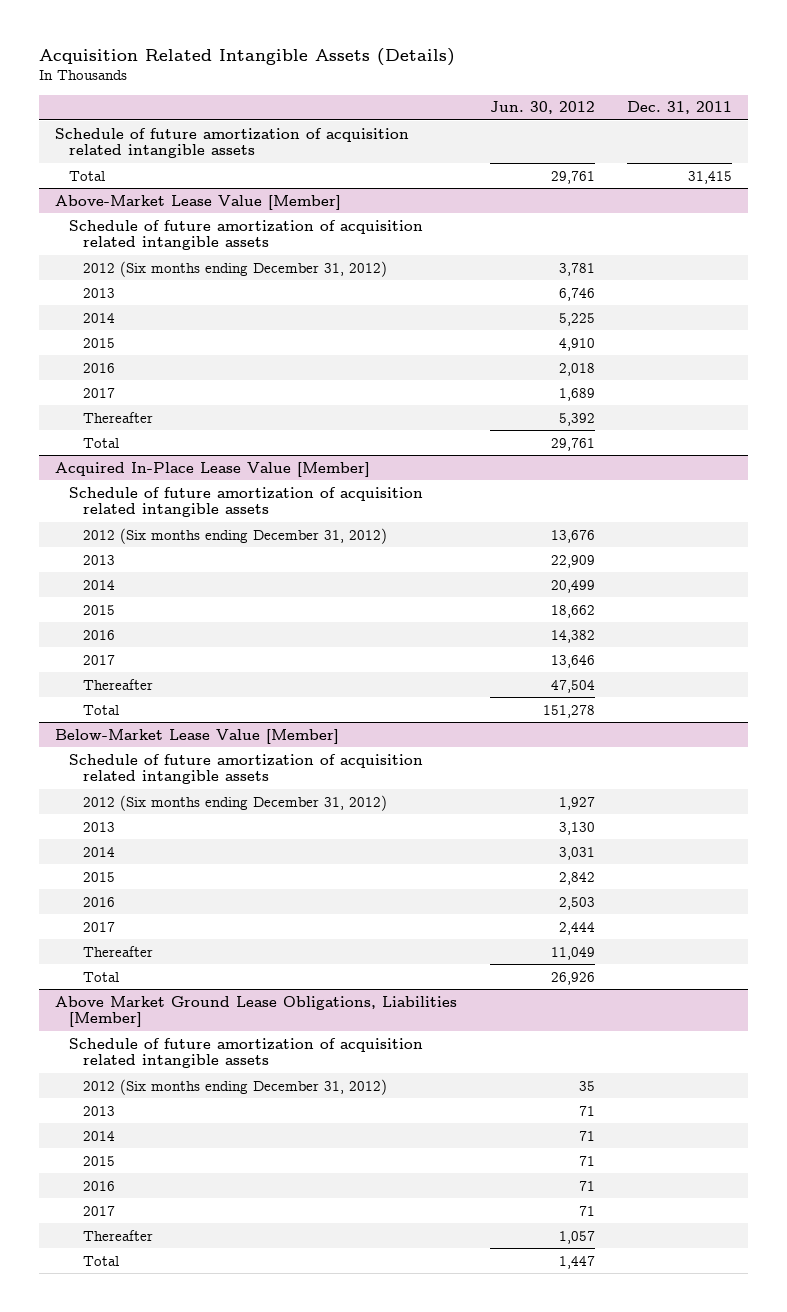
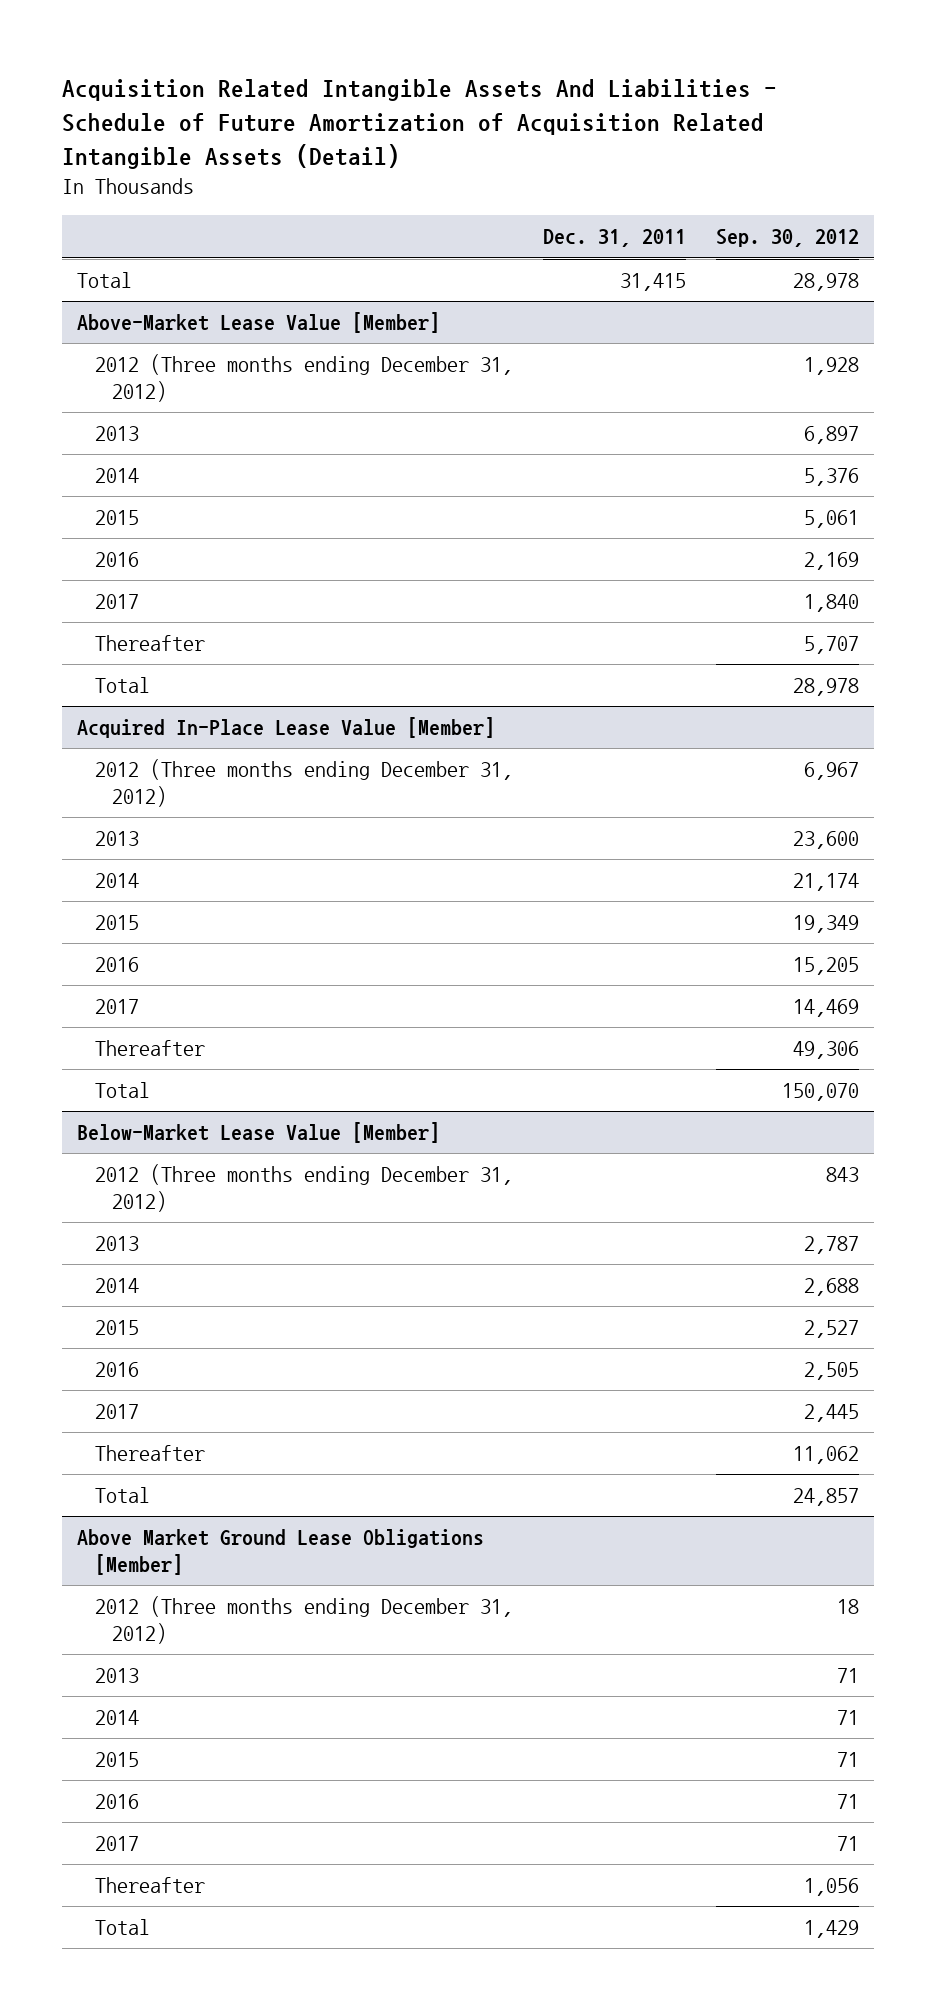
[38,48,455,67] Acquisition Related Intangible Assets (Details) -> [61,78,777,169] Acquisition Related Intangible Assets And Liabilities - Schedule of Future Amortization of Acquisition Related Intangible Assets (Detail)
[489,101,595,115] Jun. 30, 2012 -> none
none -> [715,229,859,248] Sep. 30, 2012
[55,127,410,159] Schedule of future amortization of acquisition related intangible assets -> none
[69,219,424,251] Schedule of future amortization of acquisition related intangible assets -> none
[83,260,388,277] 2012 (Six months ending December 31, 2012) -> [94,354,513,402] 2012 (Three months ending December 31, 2012)
[69,486,424,518] Schedule of future amortization of acquisition related intangible assets -> none
[83,527,388,544] 2012 (Six months ending December 31, 2012) -> [94,759,513,807] 2012 (Three months ending December 31, 2012)
[69,753,424,785] Schedule of future amortization of acquisition related intangible assets -> none
[83,794,388,811] 2012 (Six months ending December 31, 2012) -> [94,1164,513,1212] 2012 (Three months ending December 31, 2012)
[69,1037,424,1069] Schedule of future amortization of acquisition related intangible assets -> none
[55,995,458,1028] Above Market Ground Lease Obligations, Liabilities [Member] -> [76,1529,484,1575] Above Market Ground Lease Obligations [Member]
[83,1078,388,1095] 2012 (Six months ending December 31, 2012) -> [94,1596,513,1644] 2012 (Three months ending December 31, 2012)

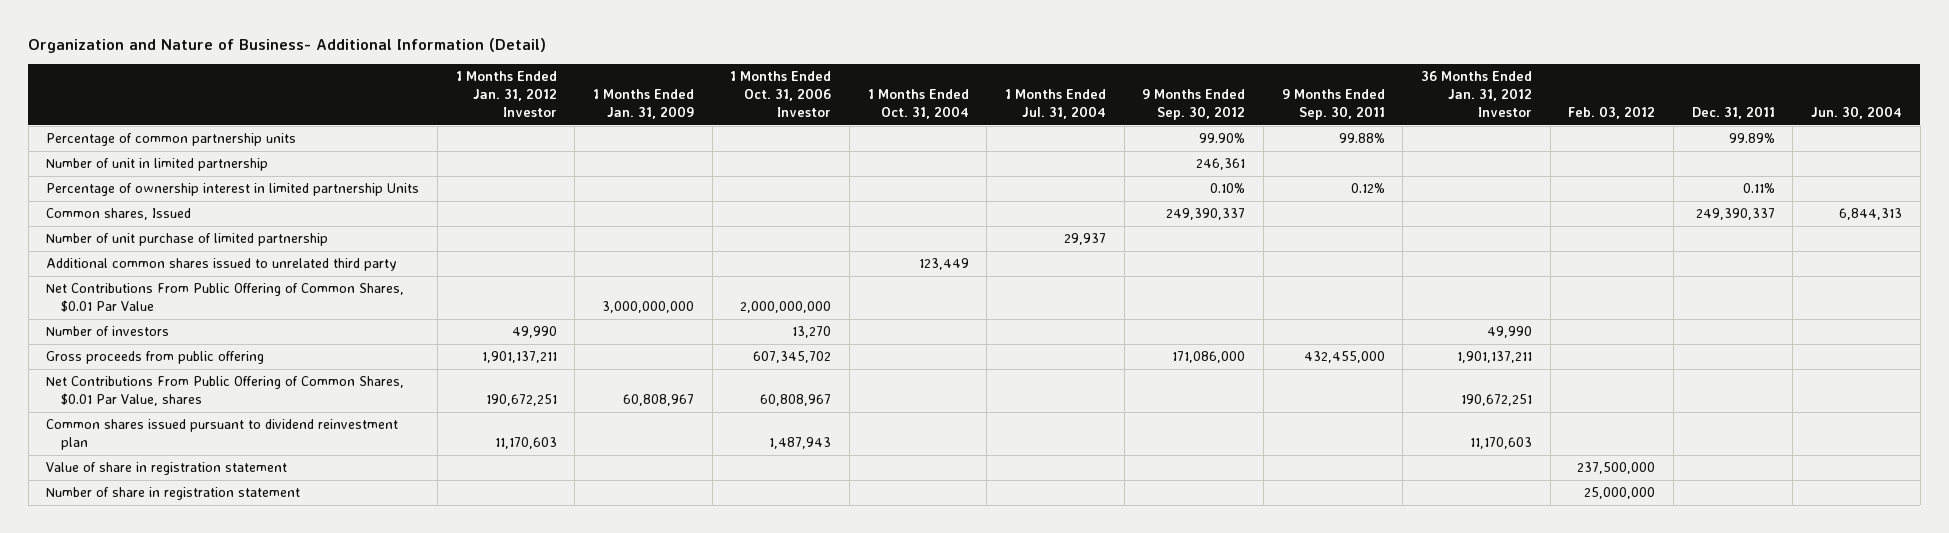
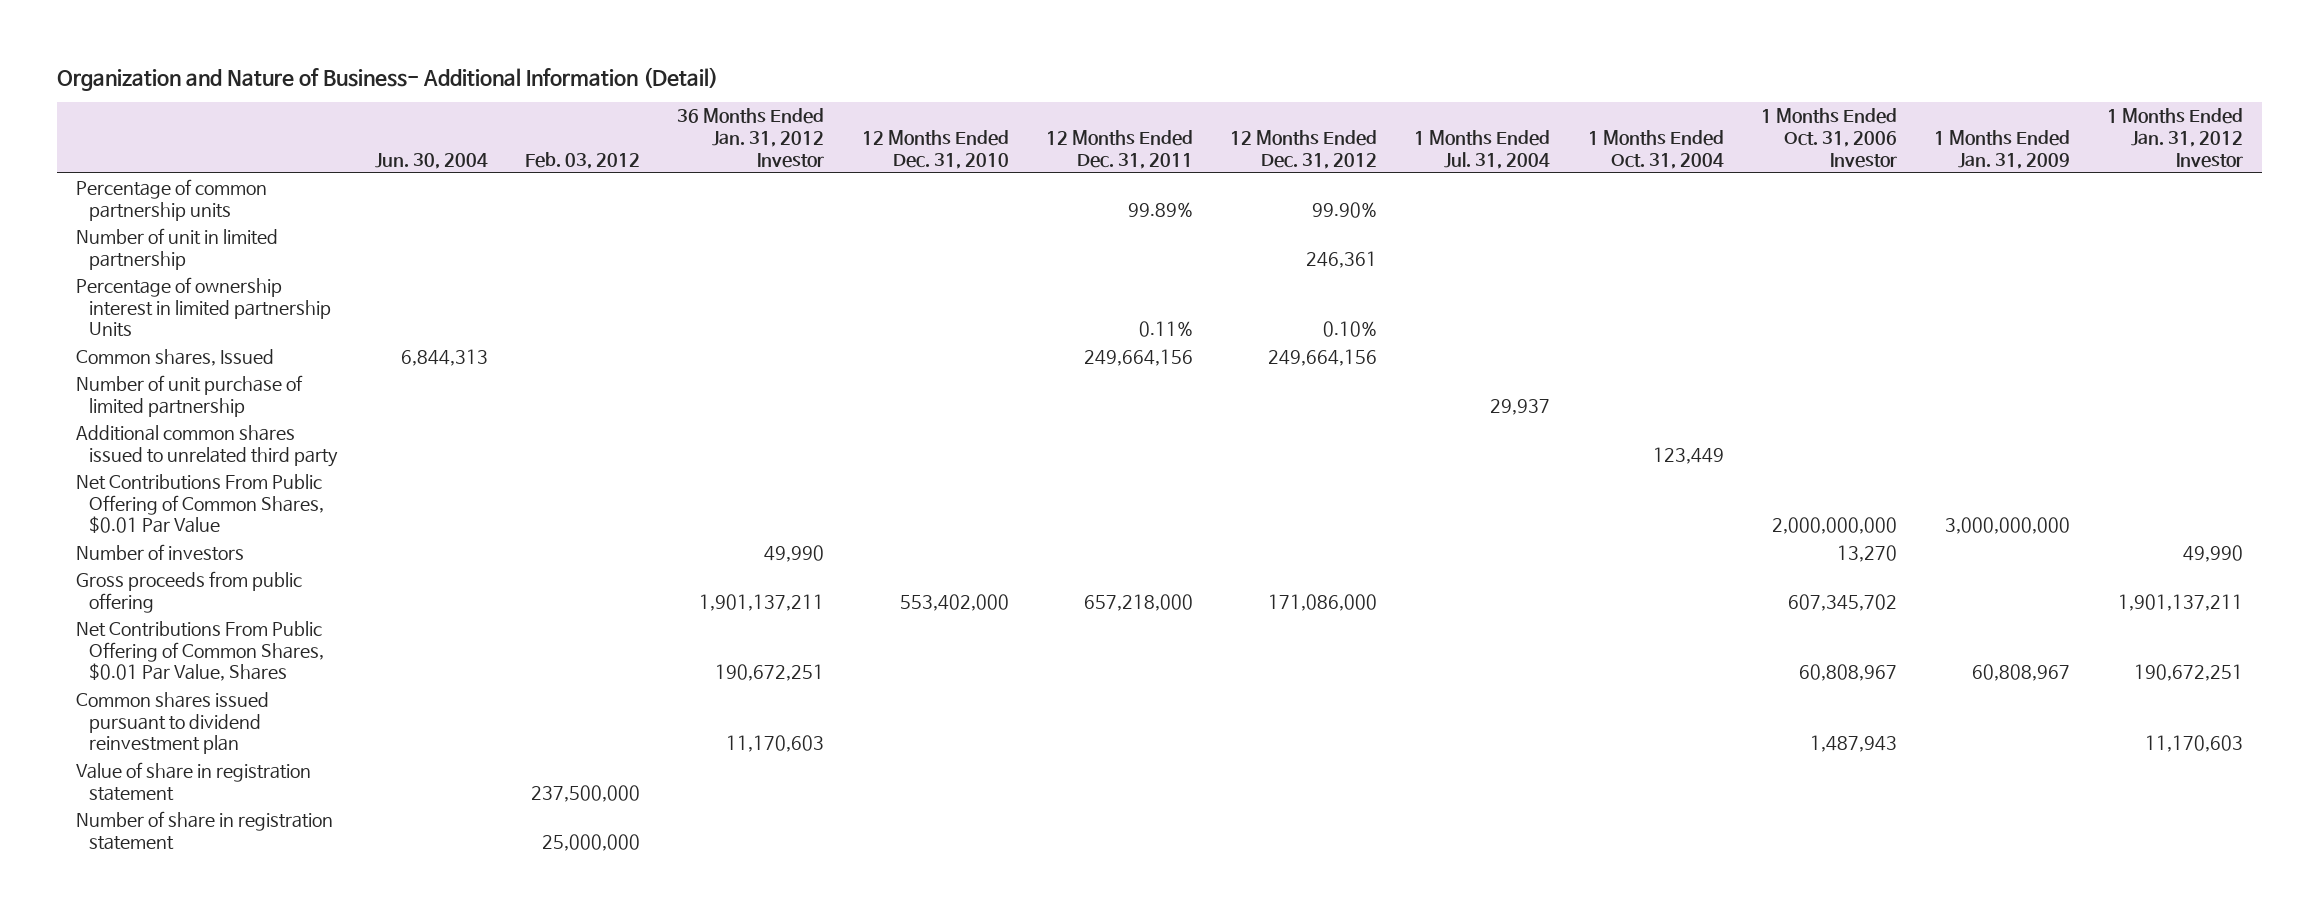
[1142,89,1246,121] 9 Months Ended Sep. 30, 2012 -> none
[1281,89,1385,121] 9 Months Ended Sep. 30, 2011 -> none
[1691,106,1775,120] Dec. 31, 2011 -> none
none -> [861,130,1009,169] 12 Months Ended Dec. 31, 2010
none -> [1045,130,1193,169] 12 Months Ended Dec. 31, 2011
none -> [1230,130,1378,169] 12 Months Ended Dec. 31, 2012
[46,376,405,407] Net Contributions From Public Offering of Common Shares, $0.01 Par Value, shares -> [75,620,324,682] Net Contributions From Public Offering of Common Shares, $0.01 Par Value, Shares

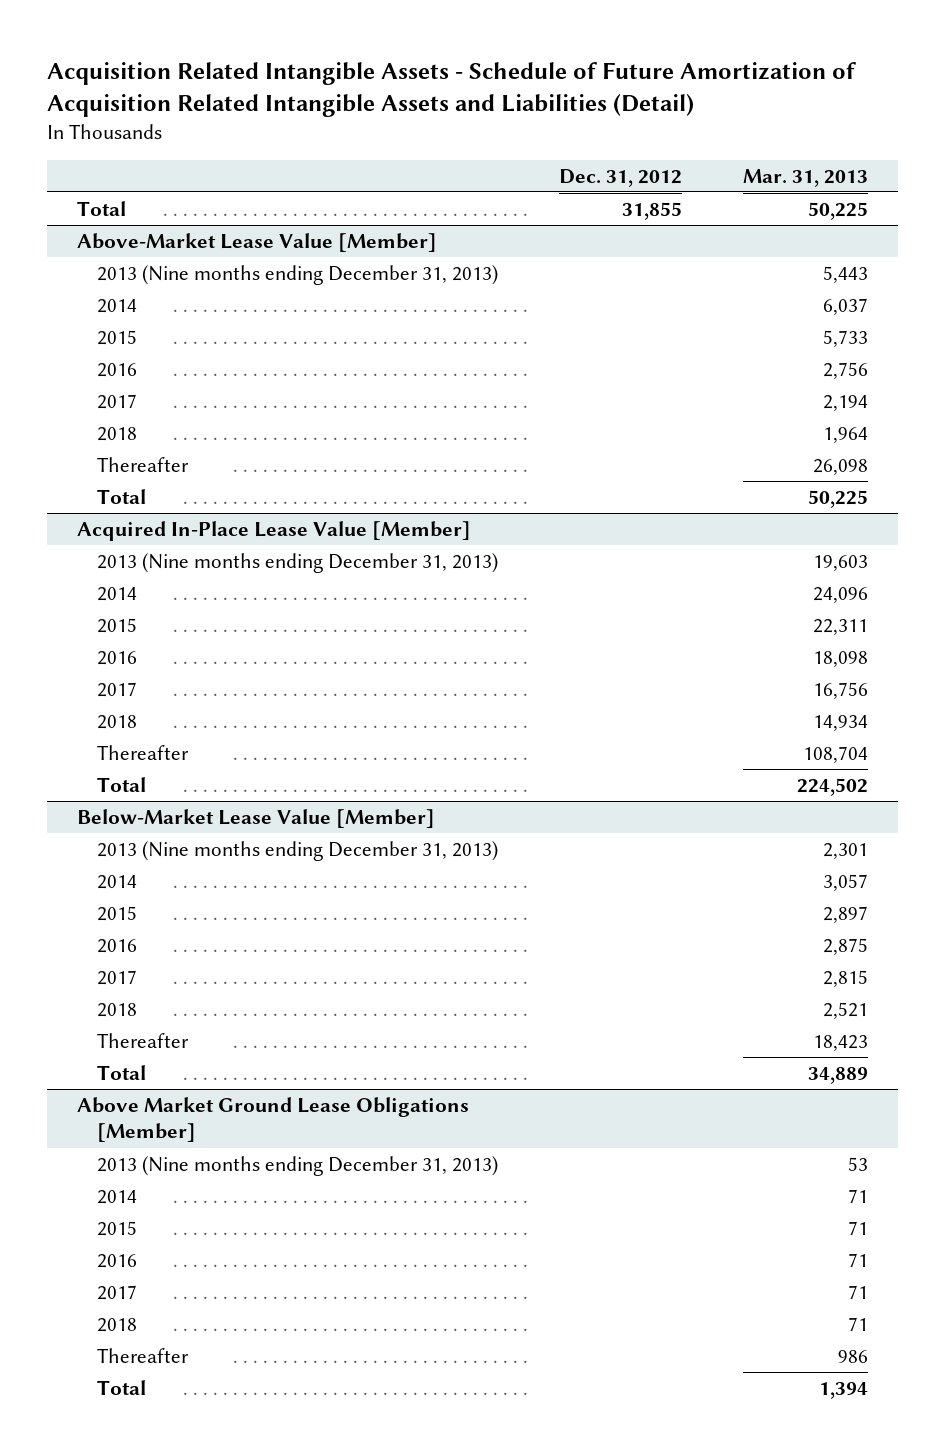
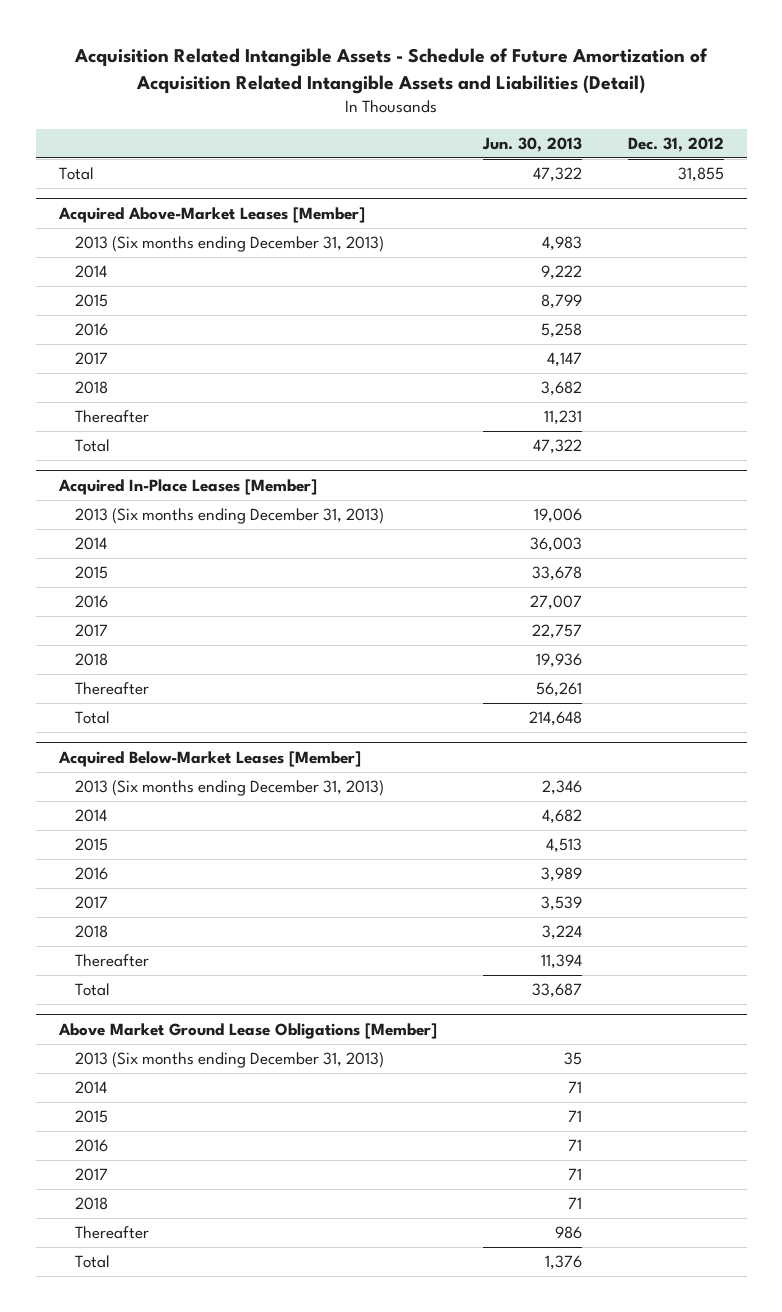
[742,168,868,187] Mar. 31, 2013 -> none
none -> [481,136,582,152] Jun. 30, 2013
[77,232,438,252] Above-Market Lease Value [Member] -> none
[96,264,498,285] 2013 (Nine months ending December 31, 2013) -> none
[96,298,137,313] 2014 -> none
[96,329,137,345] 2015 -> none
[96,362,137,377] 2016 -> none
[96,393,137,409] 2017 -> none
[96,426,137,441] 2018 -> none
[96,456,189,472] Thereafter -> none
[96,488,146,504] Total -> none
none -> [57,206,365,223] Acquired Above-Market Leases [Member]
none -> [75,236,385,253] 2013 (Six months ending December 31, 2013)
none -> [75,265,108,279] 2014
none -> [75,294,109,308] 2015
none -> [75,323,109,337] 2016
none -> [75,352,109,366] 2017
none -> [75,381,109,395] 2018
none -> [75,410,150,424] Thereafter
none -> [75,439,111,453] Total
[77,520,472,541] Acquired In-Place Lease Value [Member] -> [57,478,317,495] Acquired In-Place Leases [Member]
[96,552,498,573] 2013 (Nine months ending December 31, 2013) -> [75,508,385,525] 2013 (Six months ending December 31, 2013)
[77,808,436,828] Below-Market Lease Value [Member] -> none
[96,840,498,861] 2013 (Nine months ending December 31, 2013) -> none
[96,874,137,889] 2014 -> none
[96,905,137,921] 2015 -> none
[96,938,137,953] 2016 -> none
[96,969,137,985] 2017 -> none
[96,1002,137,1017] 2018 -> none
[96,1032,189,1048] Thereafter -> none
[96,1064,146,1080] Total -> none
none -> [57,750,361,767] Acquired Below-Market Leases [Member]
none -> [75,780,385,797] 2013 (Six months ending December 31, 2013)
none -> [75,809,108,823] 2014
none -> [75,838,109,852] 2015
none -> [75,867,109,881] 2016
none -> [75,896,109,910] 2017
none -> [75,925,109,939] 2018
none -> [75,954,150,968] Thereafter
none -> [75,983,111,997] Total
[96,1155,498,1176] 2013 (Nine months ending December 31, 2013) -> [75,1052,385,1069] 2013 (Six months ending December 31, 2013)

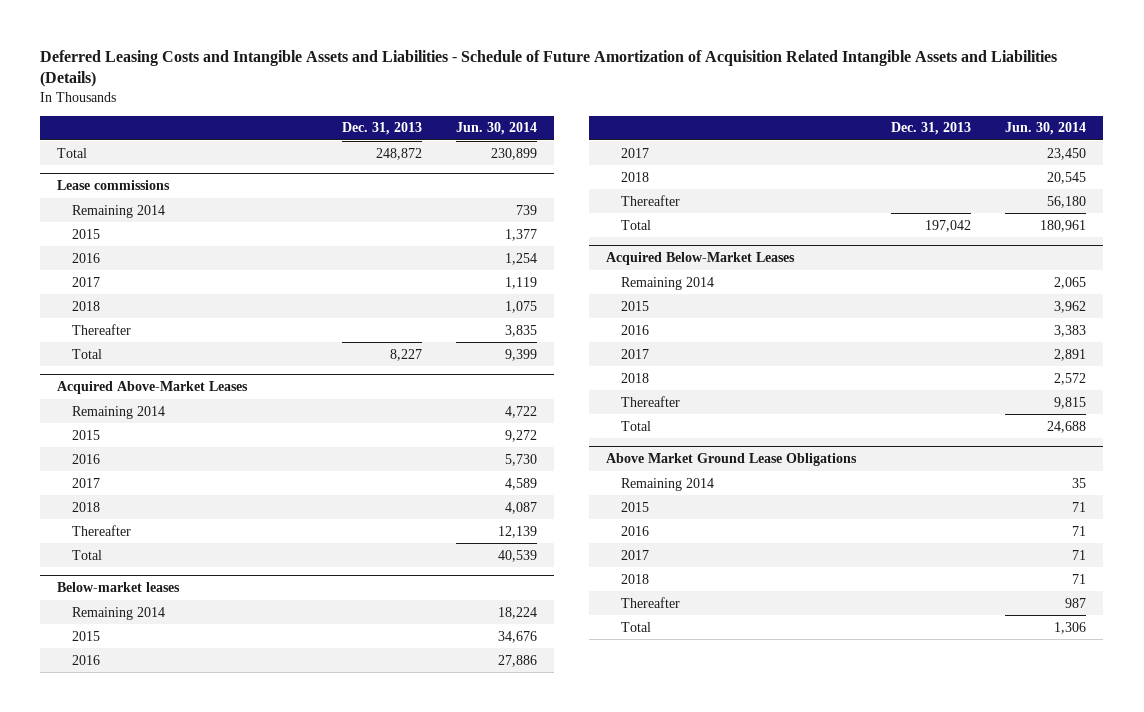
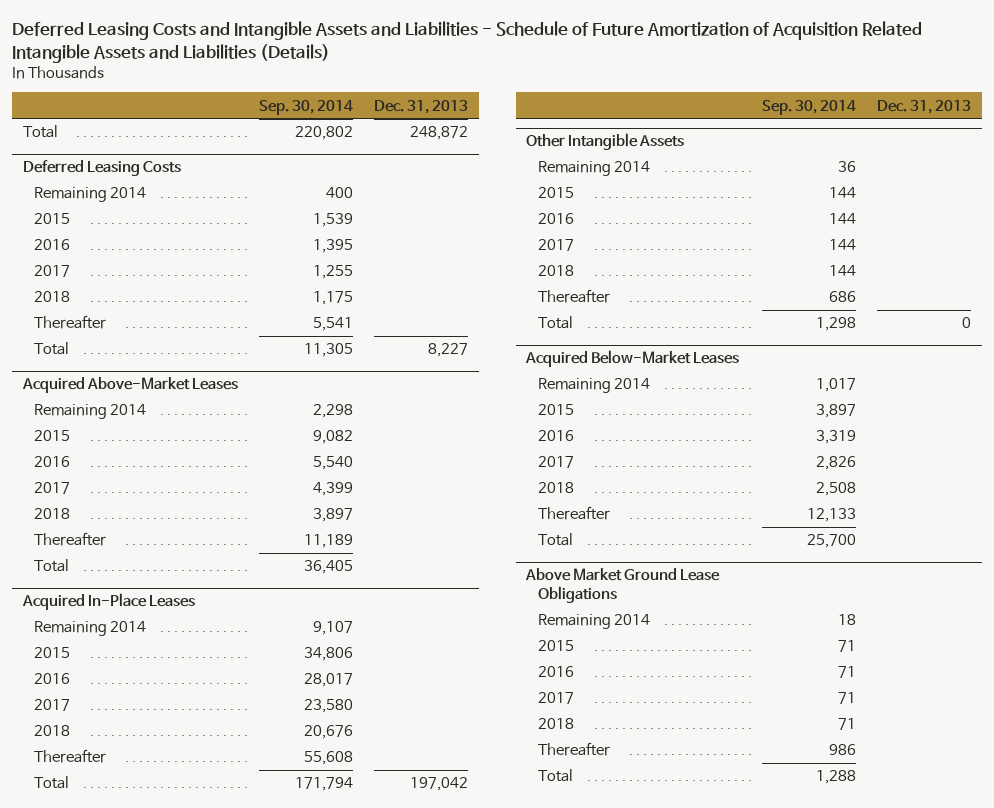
[456,122,538,136] Jun. 30, 2014 -> none
none -> [259,99,354,115] Sep. 30, 2014
[57,180,171,191] Lease commissions -> [22,160,181,177] Deferred Leasing Costs
[57,582,181,593] Below-market leases -> [21,593,195,611] Acquired In-Place Leases
none -> [526,133,685,151] Other Intangible Assets
none -> [537,161,650,177] Remaining 2014
none -> [537,187,574,199] 2015
none -> [537,213,574,225] 2016
none -> [537,239,574,252] 2017
none -> [537,265,574,277] 2018
none -> [537,289,610,304] Thereafter
none -> [537,316,573,330] Total

